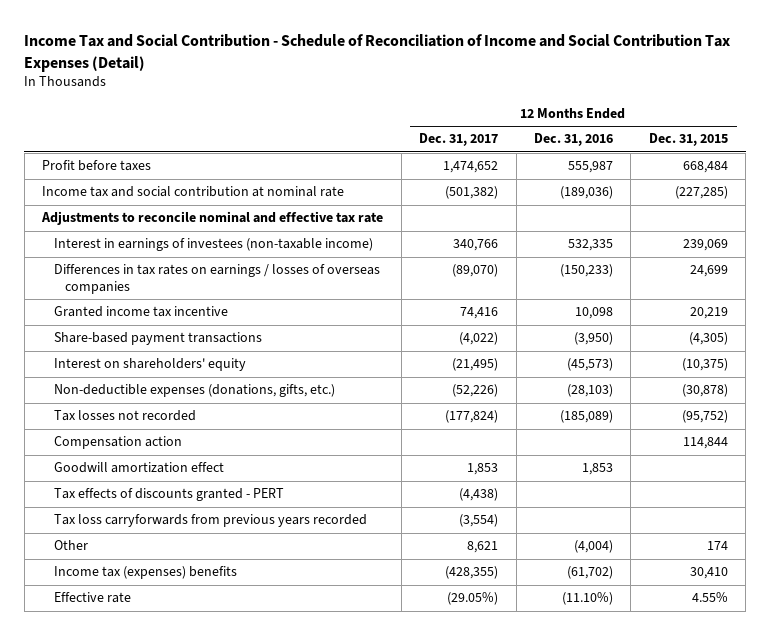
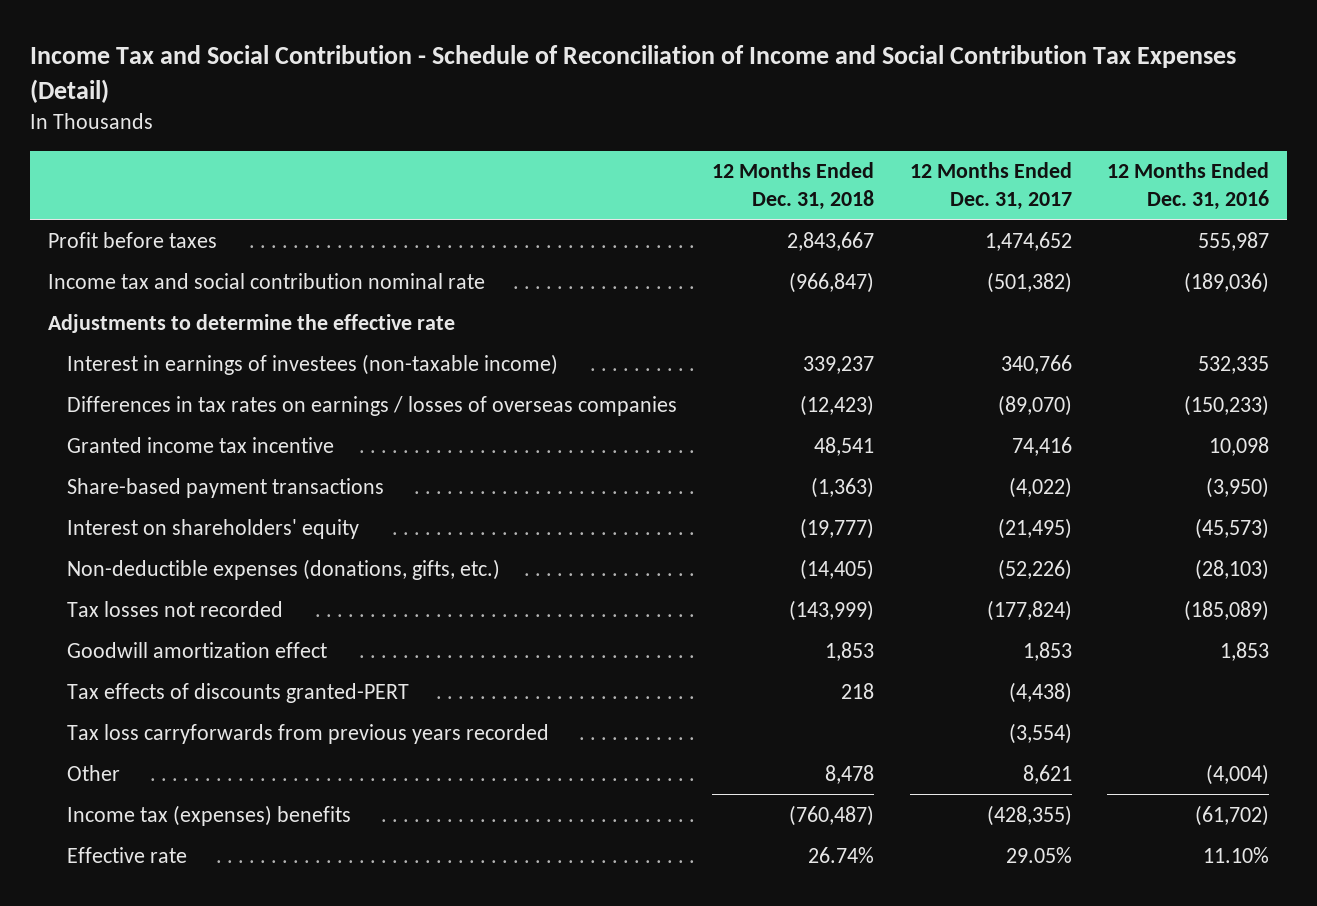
[648,133,728,147] Dec. 31, 2015 -> none
none -> [712,162,875,210] 12 Months Ended Dec. 31, 2018
[42,186,345,198] Income tax and social contribution at nominal rate -> [47,272,485,289] Income tax and social contribution nominal rate
[41,211,384,226] Adjustments to reconcile nominal and effective tax rate -> [47,313,455,333] Adjustments to determine the effective rate
[53,436,182,450] Compensation action -> none
[53,488,284,502] Tax effects of discounts granted - PERT -> [66,682,409,703] Tax effects of discounts granted-PERT
[447,592,499,606] (29.05%) -> [1005,846,1072,863] 29.05%
[561,592,613,606] (11.10%) -> [1202,846,1269,863] 11.10%

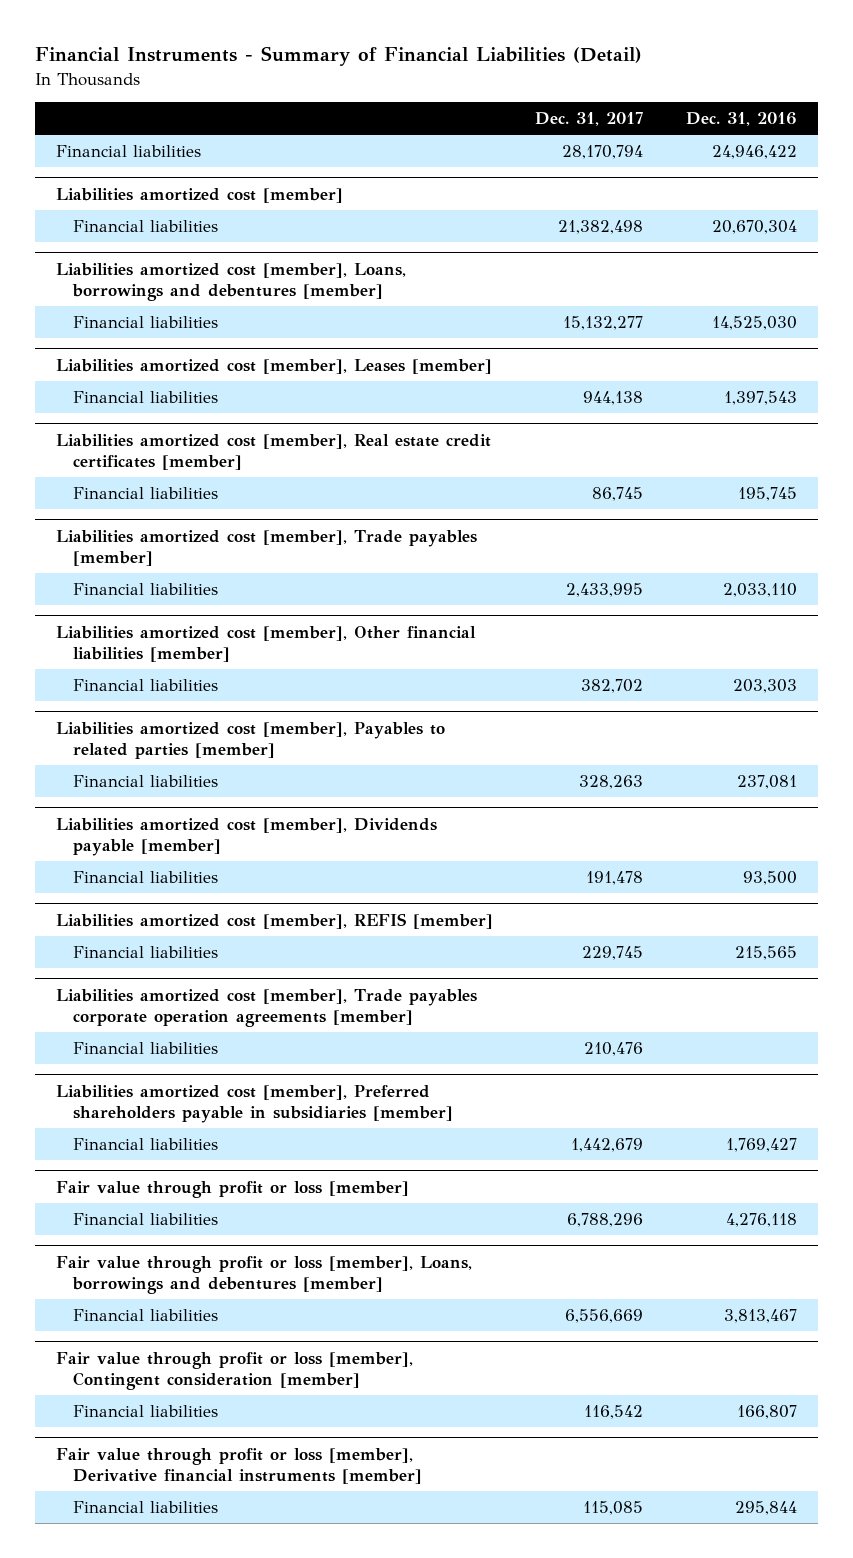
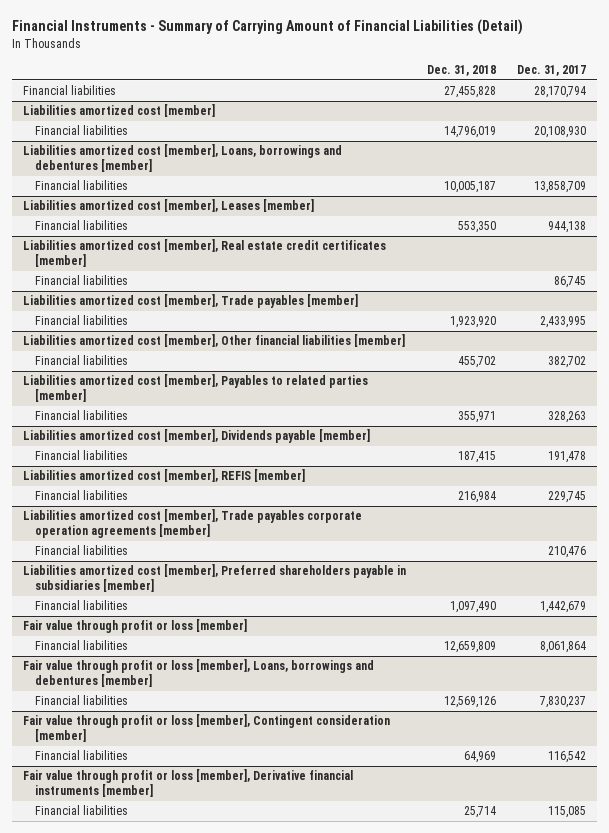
[34,46,642,67] Financial Instruments - Summary of Financial Liabilities (Detail) -> [12,19,524,36] Financial Instruments - Summary of Carrying Amount of Financial Liabilities (Detail)
[685,111,797,126] Dec. 31, 2016 -> none
none -> [427,65,497,77] Dec. 31, 2018
[558,220,644,235] 21,382,498 -> [534,126,587,139] 20,108,930
[563,316,644,331] 15,132,277 -> [534,181,587,194] 13,858,709
[567,1213,644,1228] 6,788,296 -> [540,641,587,654] 8,061,864
[565,1309,644,1324] 6,556,669 -> [540,696,587,709] 7,830,237

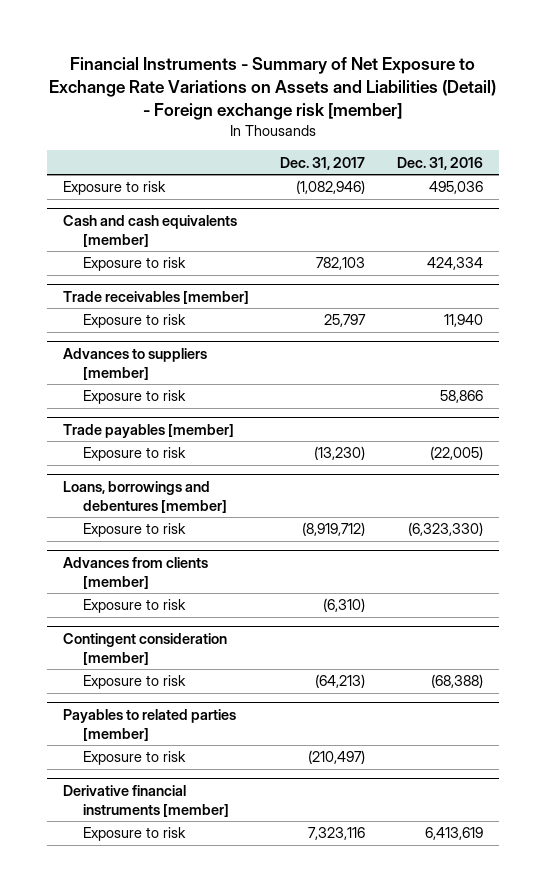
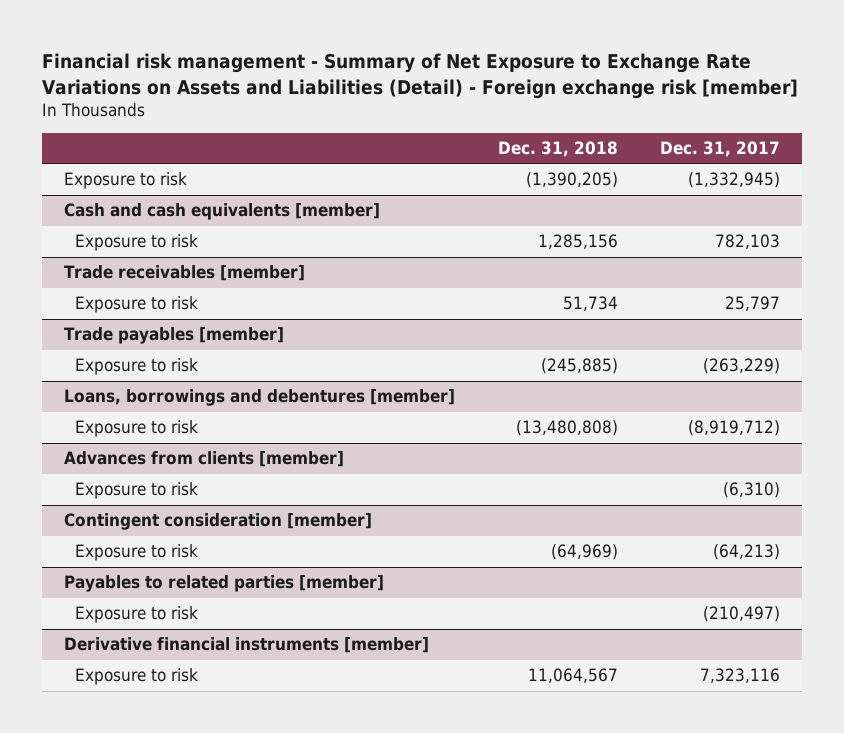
[48,57,496,120] Financial Instruments - Summary of Net Exposure to Exchange Rate Variations on Assets and Liabilities (Detail) - Foreign exchange risk [member] -> [42,53,799,99] Financial risk management - Summary of Net Exposure to Exchange Rate Variations on Assets and Liabilities (Detail) - Foreign exchange risk [member]
[396,156,483,170] Dec. 31, 2016 -> none
none -> [497,141,618,158] Dec. 31, 2018
[296,180,366,195] (1,082,946) -> [688,172,781,189] (1,332,945)
[63,347,208,380] Advances to suppliers [member] -> none
[83,390,187,405] Exposure to risk -> none
[314,446,366,461] (13,230) -> [703,358,781,375] (263,229)

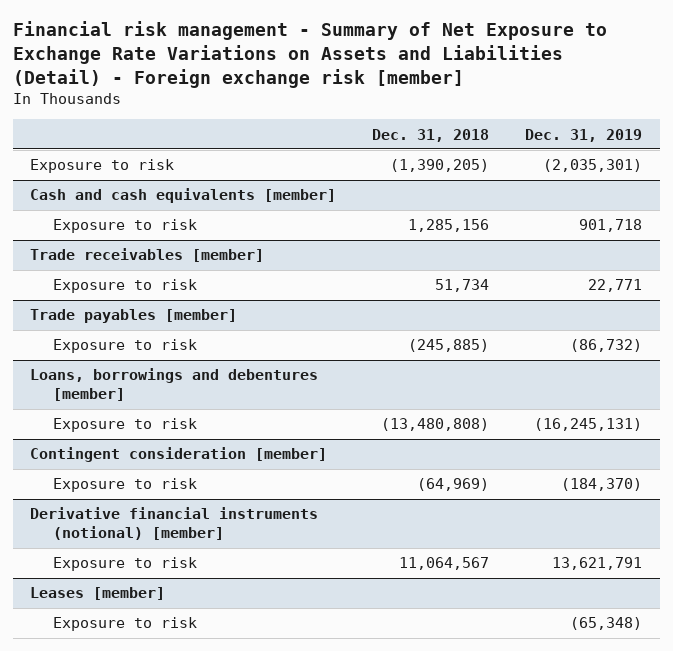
[660,141,781,158] Dec. 31, 2017 -> none
none -> [525,128,643,142] Dec. 31, 2019
[63,451,344,468] Advances from clients [member] -> none
[75,482,199,500] Exposure to risk -> none
[75,606,199,624] Exposure to risk -> none
[63,637,429,654] Derivative financial instruments [member] -> none
[63,575,384,593] Payables to related parties [member] -> [30,507,319,541] Derivative financial instruments (notional) [member]
none -> [30,587,166,601] Leases [member]
none -> [53,617,198,632] Exposure to risk

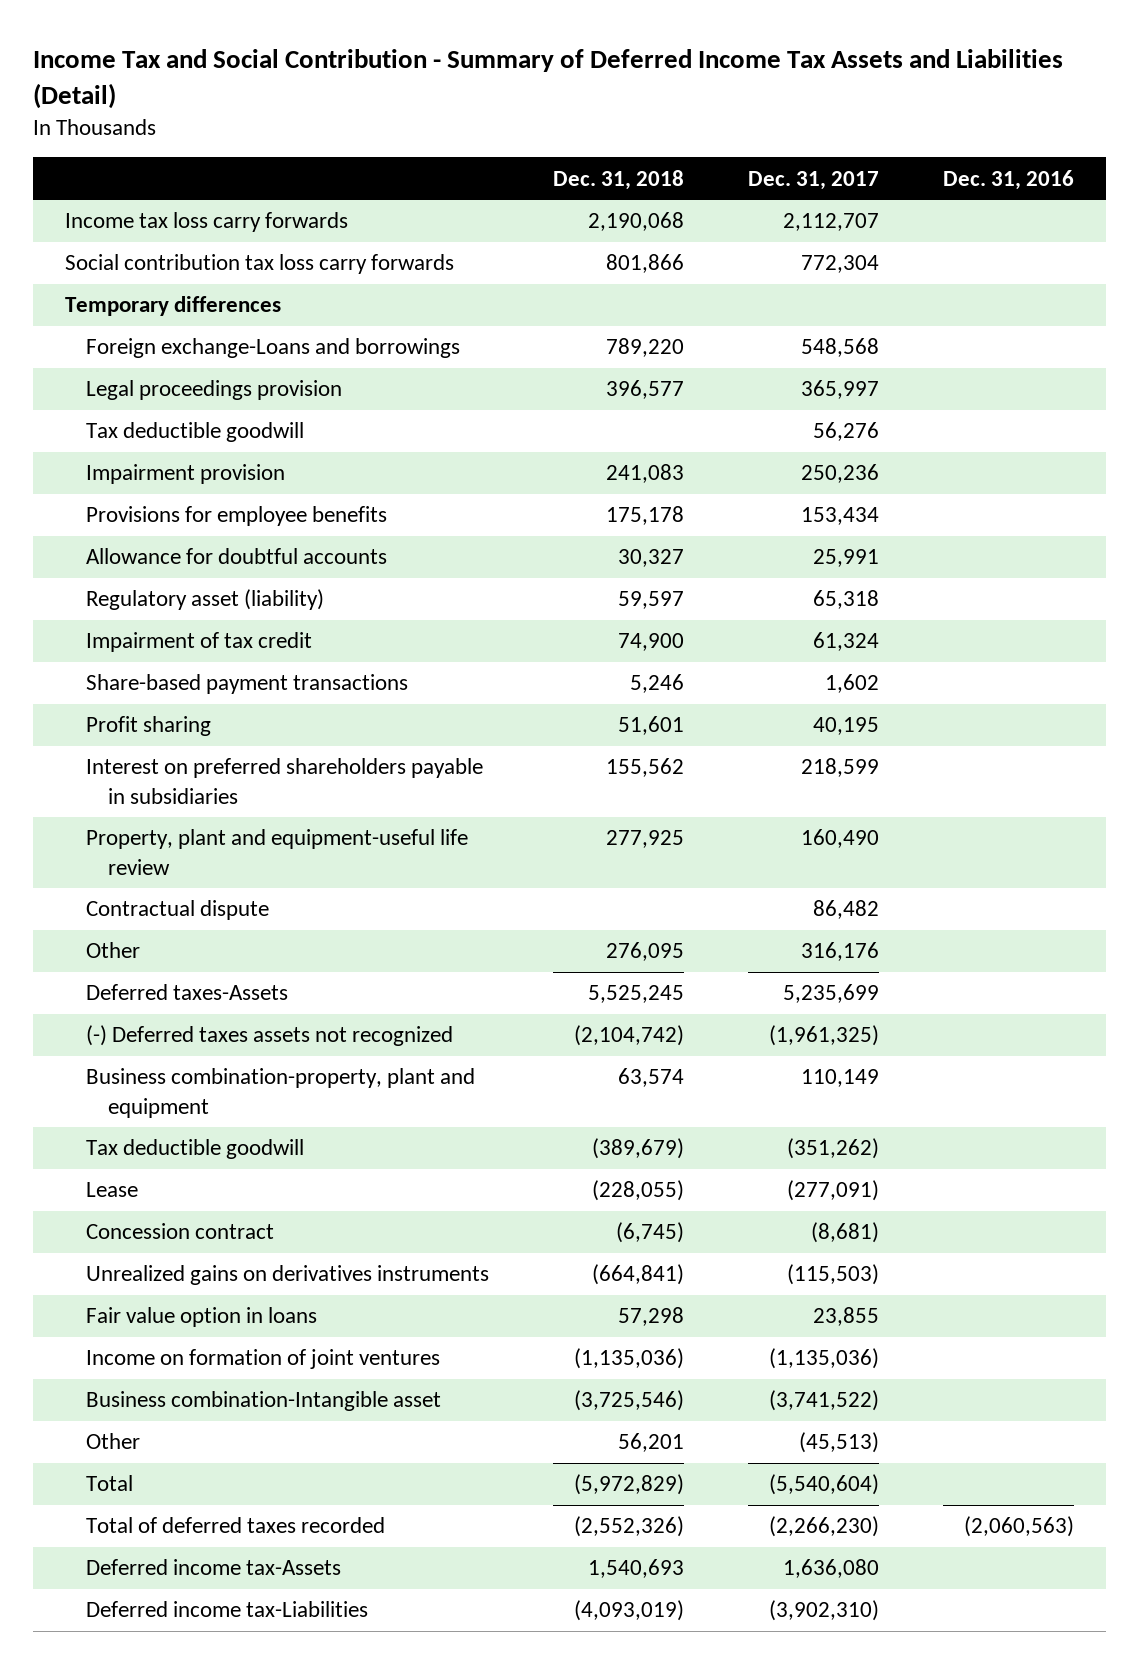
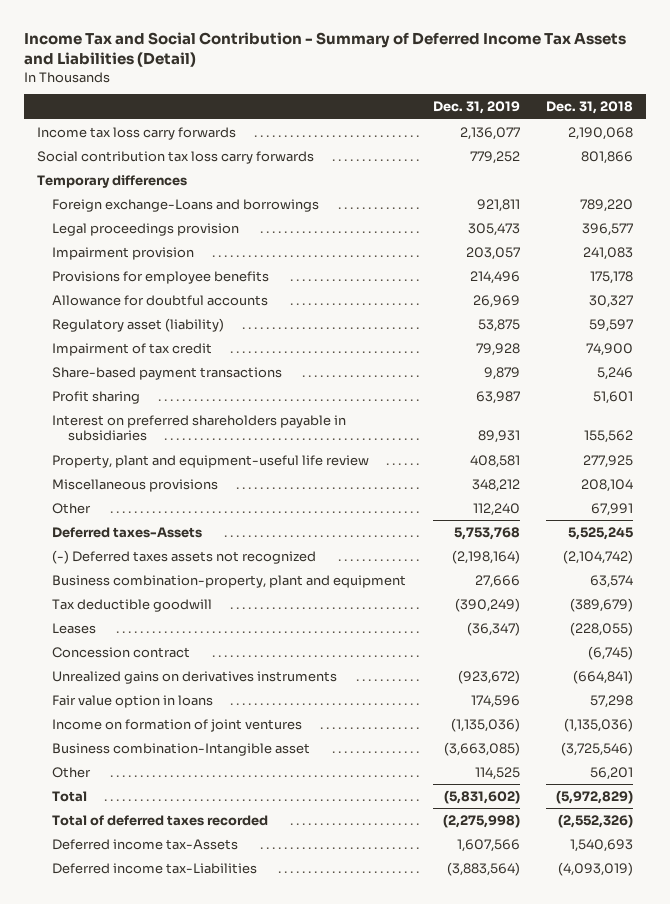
[748,170,880,190] Dec. 31, 2017 -> none
[943,169,1075,190] Dec. 31, 2016 -> none
none -> [432,101,520,115] Dec. 31, 2019
[86,422,305,443] Tax deductible goodwill -> none
[86,900,270,921] Contractual dispute -> none
none -> [52,478,219,492] Miscellaneous provisions
[606,942,685,962] 276,095 -> [590,502,633,516] 67,991
[86,1182,139,1198] Lease -> [52,622,97,634] Leases

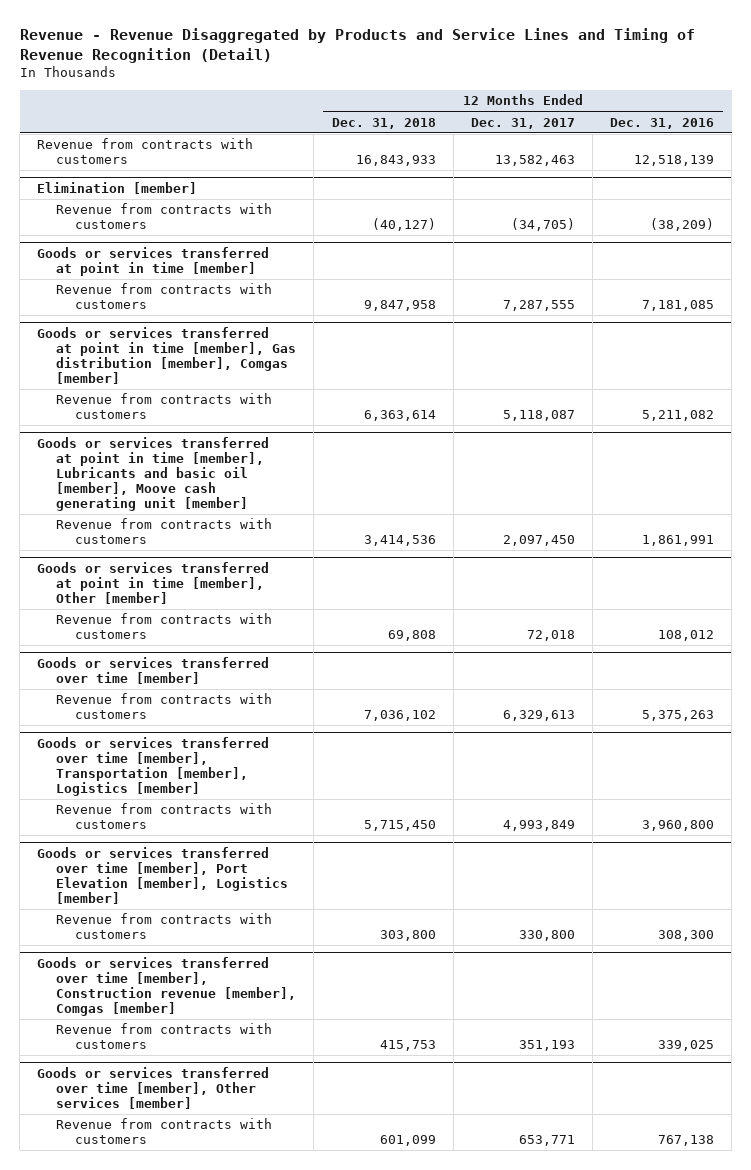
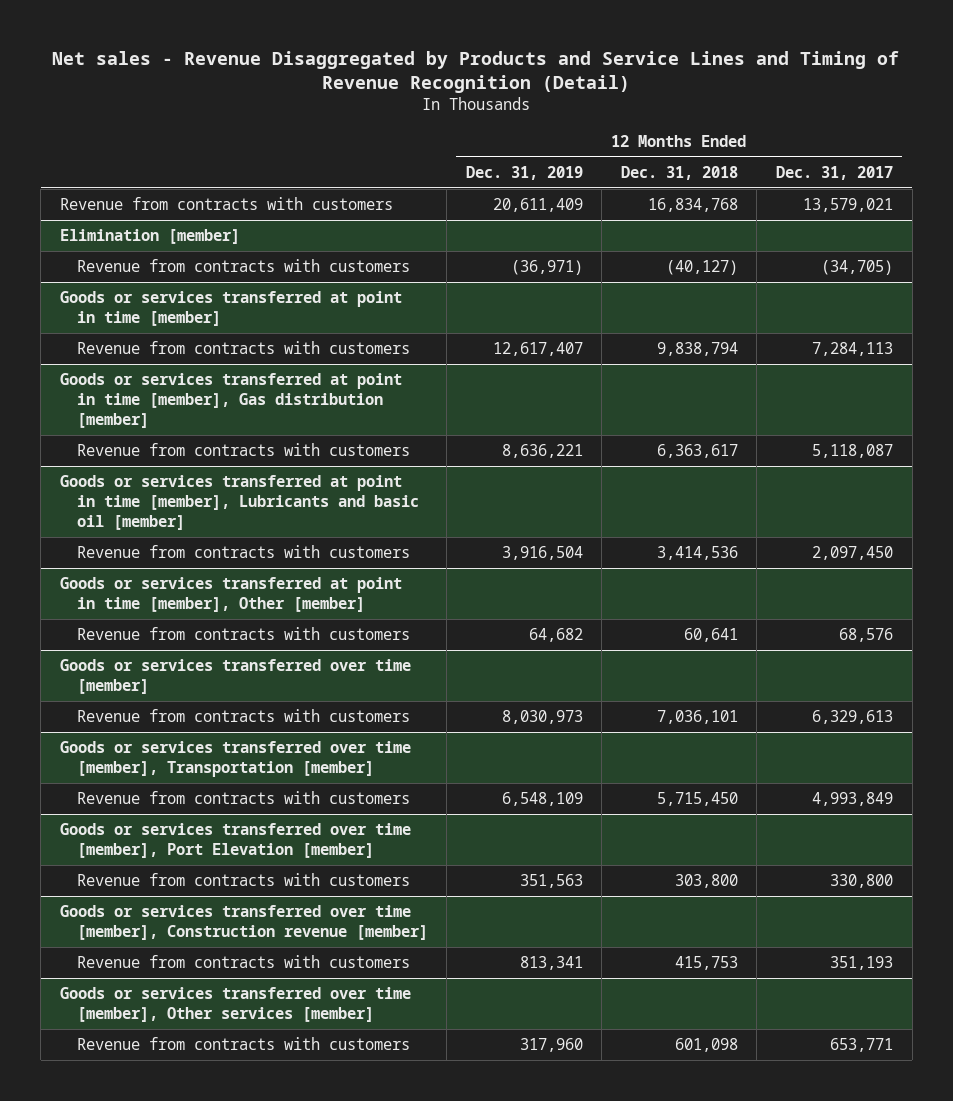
[19,27,695,63] Revenue - Revenue Disaggregated by Products and Service Lines and Timing of Revenue Recognition (Detail) -> [52,51,900,94] Net sales - Revenue Disaggregated by Products and Service Lines and Timing of Revenue Recognition (Detail)
[610,117,715,129] Dec. 31, 2016 -> none
none -> [465,165,583,180] Dec. 31, 2019
[355,155,436,167] 16,843,933 -> [647,197,738,212] 16,834,768
[494,155,575,167] 13,582,463 -> [802,197,893,212] 13,579,021
[363,300,436,312] 9,847,958 -> [656,341,738,356] 9,838,794
[502,300,575,312] 7,287,555 -> [811,341,893,356] 7,284,113
[37,326,297,385] Goods or services transferred at point in time [member], Gas distribution [member], Comgas [member] -> [59,372,402,428] Goods or services transferred at point in time [member], Gas distribution [member]
[363,410,436,422] 6,363,614 -> [656,443,738,458] 6,363,617
[37,436,270,512] Goods or services transferred at point in time [member], Lubricants and basic oil [member], Moove cash generating unit [member] -> [59,474,419,530] Goods or services transferred at point in time [member], Lubricants and basic oil [member]
[387,630,436,642] 69,808 -> [683,627,738,642] 60,641
[526,630,575,642] 72,018 -> [838,627,893,642] 68,576
[363,710,436,722] 7,036,102 -> [656,709,738,724] 7,036,101
[37,736,270,797] Goods or services transferred over time [member], Transportation [member], Logistics [member] -> [59,740,411,777] Goods or services transferred over time [member], Transportation [member]
[37,846,289,905] Goods or services transferred over time [member], Port Elevation [member], Logistics [member] -> [59,822,411,858] Goods or services transferred over time [member], Port Elevation [member]
[37,956,297,1017] Goods or services transferred over time [member], Construction revenue [member], Comgas [member] -> [59,904,428,940] Goods or services transferred over time [member], Construction revenue [member]
[379,1135,436,1147] 601,099 -> [674,1037,738,1052] 601,098

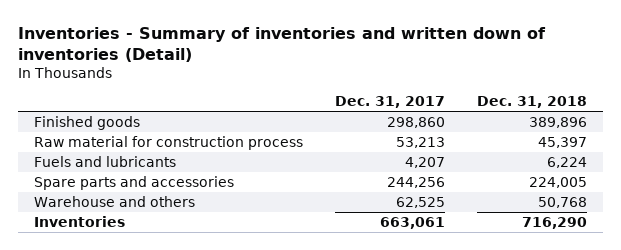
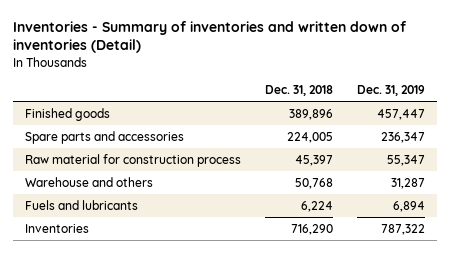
[335,96,446,109] Dec. 31, 2017 -> none
none -> [357,85,426,97] Dec. 31, 2019
[34,135,304,150] Raw material for construction process -> [25,153,242,167] Raw material for construction process
[34,155,177,167] Fuels and lubricants -> [25,199,139,210] Fuels and lubricants

